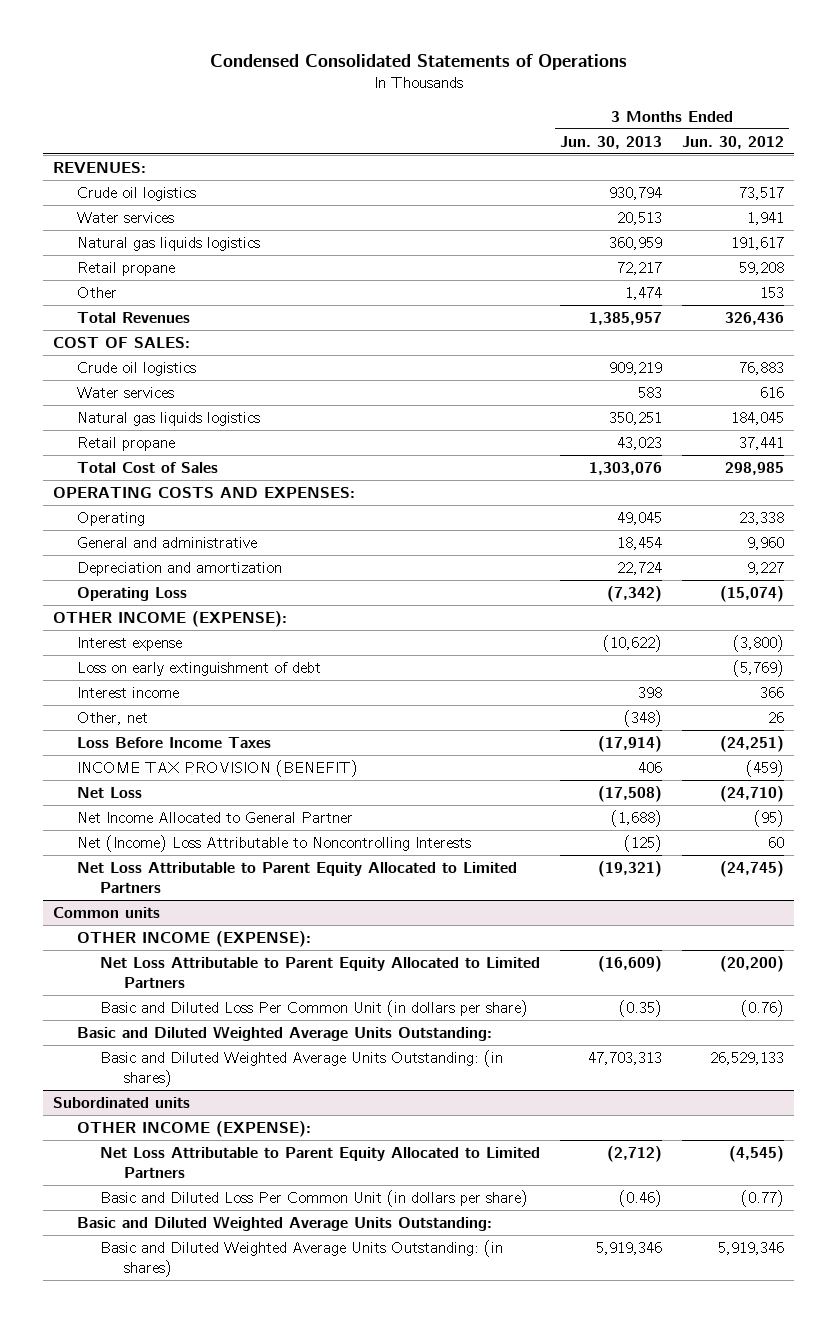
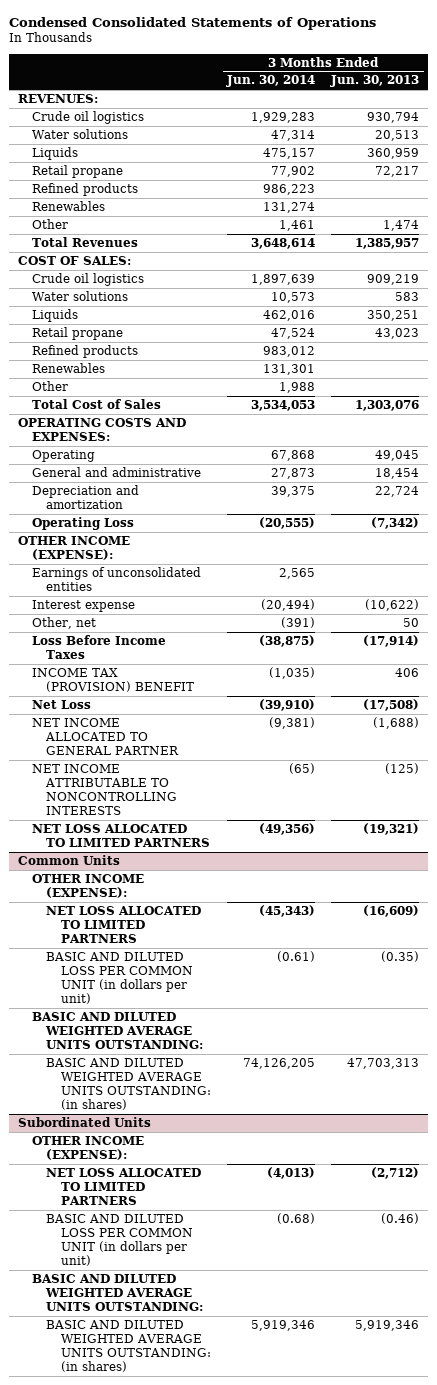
[682,135,785,149] Jun. 30, 2012 -> none
none -> [225,75,315,88] Jun. 30, 2014
[76,211,174,223] Water services -> [31,128,128,139] Water solutions
[76,236,260,251] Natural gas liquids logistics -> [31,146,78,160] Liquids
none -> [31,182,138,196] Refined products
none -> [31,200,105,211] Renewables
[76,386,174,398] Water services -> [31,290,128,301] Water solutions
[76,411,260,426] Natural gas liquids logistics -> [31,308,78,322] Liquids
none -> [31,344,138,358] Refined products
none -> [31,362,105,373] Renewables
none -> [31,380,68,391] Other
none -> [31,566,201,592] Earnings of unconsolidated entities
[76,661,321,676] Loss on early extinguishment of debt -> none
[76,686,179,698] Interest income -> none
[624,709,663,727] (348) -> [403,617,420,627] 50
[76,759,358,777] INCOME TAX PROVISION (BENEFIT) -> [31,667,195,693] INCOME TAX (PROVISION) BENEFIT
[76,811,353,823] Net Income Allocated to General Partner -> [31,717,180,756] NET INCOME ALLOCATED TO GENERAL PARTNER
[76,834,471,852] Net (Income) Loss Attributable to Noncontrolling Interests -> [31,763,178,816] NET INCOME ATTRIBUTABLE TO NONCONTROLLING INTERESTS
[76,861,517,893] Net Loss Attributable to Parent Equity Allocated to Limited Partners -> [31,823,211,848] NET LOSS ALLOCATED TO LIMITED PARTNERS
[53,906,161,918] Common units -> [17,854,120,865] Common Units
[100,956,541,988] Net Loss Attributable to Parent Equity Allocated to Limited Partners -> [46,905,202,944] NET LOSS ALLOCATED TO LIMITED PARTNERS
[100,999,529,1017] Basic and Diluted Loss Per Common Unit (in dollars per share) -> [46,951,193,1005] BASIC AND DILUTED LOSS PER COMMON UNIT (in dollars per unit)
[76,1025,492,1041] Basic and Diluted Weighted Average Units Outstanding: -> [31,1011,204,1050] BASIC AND DILUTED WEIGHTED AVERAGE UNITS OUTSTANDING:
[100,1049,504,1087] Basic and Diluted Weighted Average Units Outstanding: (in shares) -> [46,1057,211,1111] BASIC AND DILUTED WEIGHTED AVERAGE UNITS OUTSTANDING: (in shares)
[53,1096,191,1108] Subordinated units -> [17,1116,151,1127] Subordinated Units
[100,1146,541,1178] Net Loss Attributable to Parent Equity Allocated to Limited Partners -> [46,1167,202,1206] NET LOSS ALLOCATED TO LIMITED PARTNERS
[100,1189,529,1207] Basic and Diluted Loss Per Common Unit (in dollars per share) -> [46,1213,193,1267] BASIC AND DILUTED LOSS PER COMMON UNIT (in dollars per unit)
[76,1215,492,1231] Basic and Diluted Weighted Average Units Outstanding: -> [31,1273,204,1312] BASIC AND DILUTED WEIGHTED AVERAGE UNITS OUTSTANDING:
[100,1239,504,1277] Basic and Diluted Weighted Average Units Outstanding: (in shares) -> [46,1319,211,1373] BASIC AND DILUTED WEIGHTED AVERAGE UNITS OUTSTANDING: (in shares)

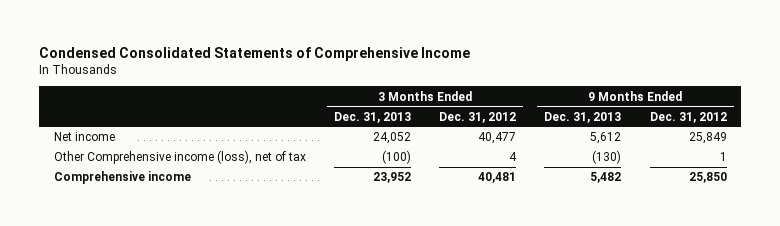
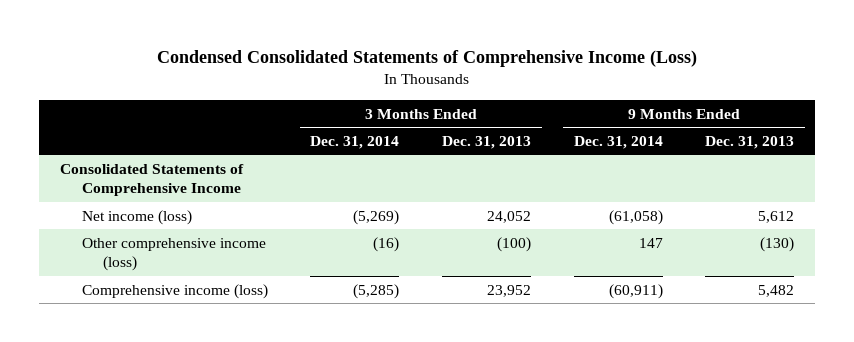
[39,47,471,62] Condensed Consolidated Statements of Comprehensive Income -> [157,50,698,68] Condensed Consolidated Statements of Comprehensive Income (Loss)
[439,111,517,123] Dec. 31, 2012 -> none
[649,111,727,123] Dec. 31, 2012 -> none
none -> [310,135,400,149] Dec. 31, 2014
none -> [573,135,663,149] Dec. 31, 2014
none -> [60,163,245,197] Consolidated Statements of Comprehensive Income
[53,132,115,142] Net income -> [81,209,192,225] Net income (loss)
[53,150,306,165] Other Comprehensive income (loss), net of tax -> [81,237,266,272] Other comprehensive income (loss)
[53,171,191,185] Comprehensive income -> [81,283,268,299] Comprehensive income (loss)

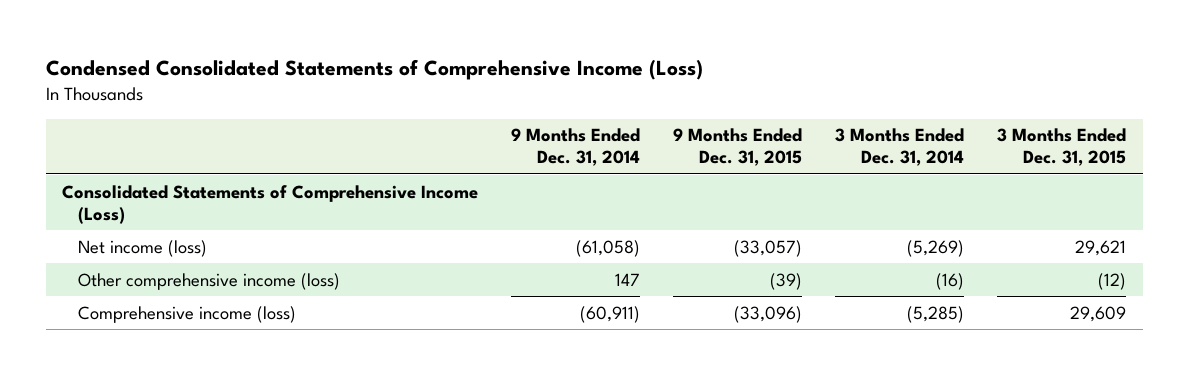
[441,135,531,149] Dec. 31, 2013 -> none
[705,135,795,149] Dec. 31, 2013 -> none
none -> [673,128,803,167] 9 Months Ended Dec. 31, 2015
none -> [997,128,1127,167] 3 Months Ended Dec. 31, 2015
[60,163,245,197] Consolidated Statements of Comprehensive Income -> [62,184,479,224] Consolidated Statements of Comprehensive Income (Loss)

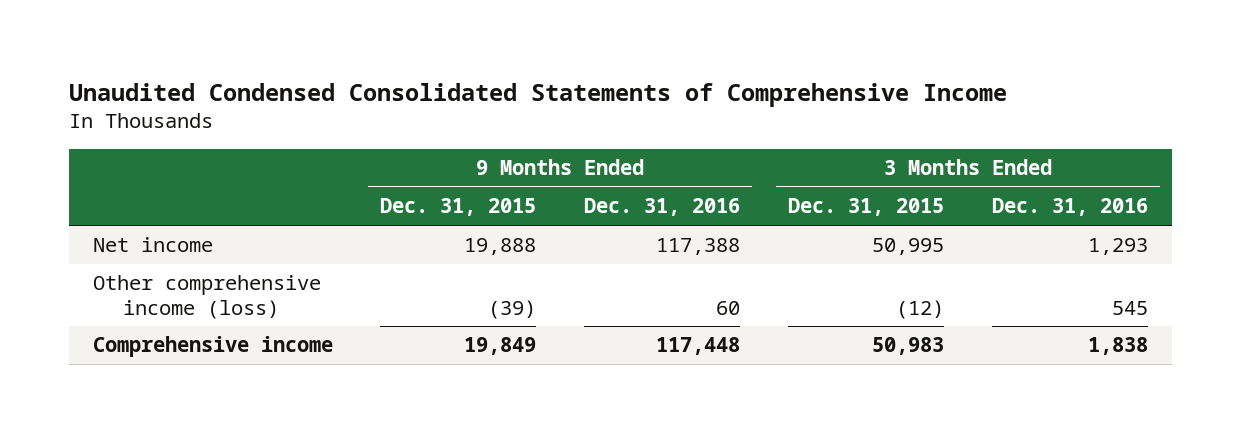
[45,58,703,80] Condensed Consolidated Statements of Comprehensive Income (Loss) -> [68,82,1007,107] Unaudited Condensed Consolidated Statements of Comprehensive Income
[511,128,641,167] 9 Months Ended Dec. 31, 2014 -> none
[835,128,965,167] 3 Months Ended Dec. 31, 2014 -> none
none -> [584,198,741,217] Dec. 31, 2016
none -> [991,198,1148,217] Dec. 31, 2016
[62,184,479,224] Consolidated Statements of Comprehensive Income (Loss) -> none
[78,239,208,257] Net income (loss) -> [92,237,213,253] Net income
[734,239,803,257] (33,057) -> [464,238,537,256] 19,888
[1075,239,1127,256] 29,621 -> [871,238,944,256] 50,995
[78,305,297,323] Comprehensive income (loss) -> [92,336,333,358] Comprehensive income
[734,305,803,323] (33,096) -> [464,337,537,356] 19,849
[1070,305,1127,322] 29,609 -> [871,337,944,356] 50,983

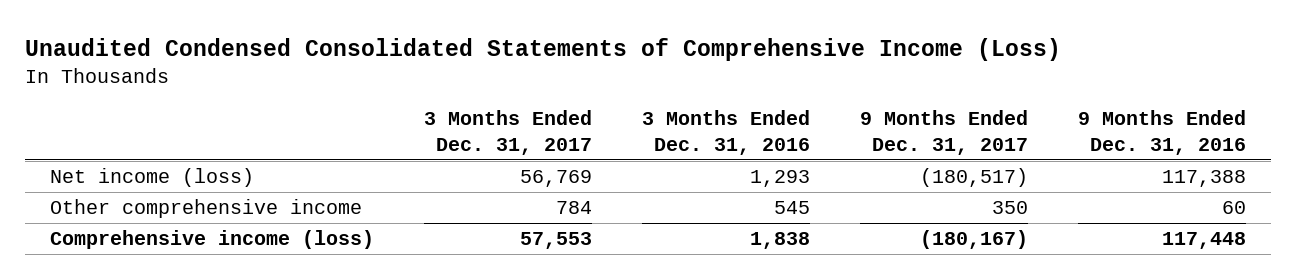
[68,82,1007,107] Unaudited Condensed Consolidated Statements of Comprehensive Income -> [24,37,1061,61] Unaudited Condensed Consolidated Statements of Comprehensive Income (Loss)
[380,198,537,217] Dec. 31, 2015 -> none
[787,198,944,217] Dec. 31, 2015 -> none
none -> [423,110,592,155] 3 Months Ended Dec. 31, 2017
none -> [860,110,1029,155] 9 Months Ended Dec. 31, 2017
[92,237,213,253] Net income -> [49,168,254,188] Net income (loss)
[92,275,321,319] Other comprehensive income (loss) -> [49,199,362,219] Other comprehensive income
[92,336,333,358] Comprehensive income -> [49,230,374,250] Comprehensive income (loss)

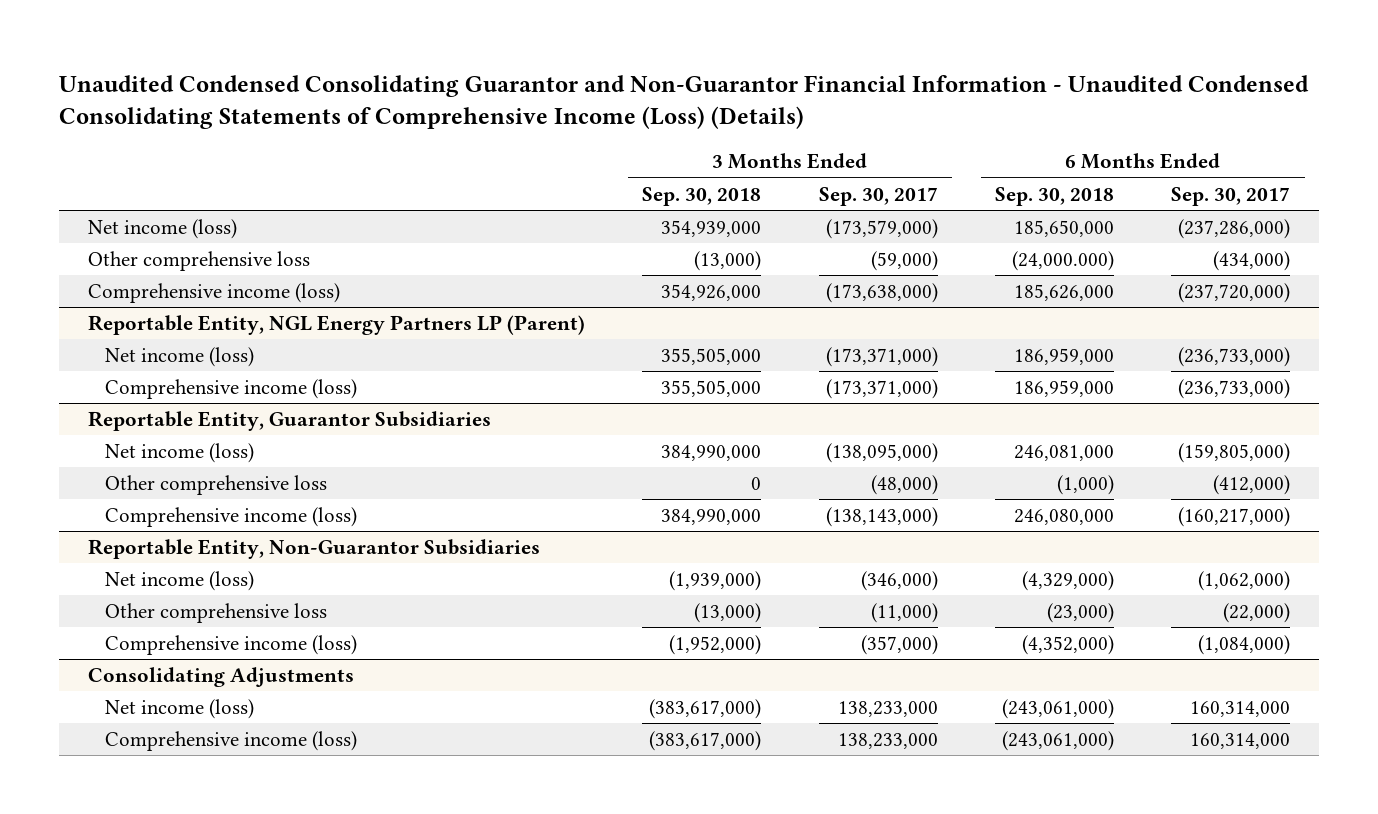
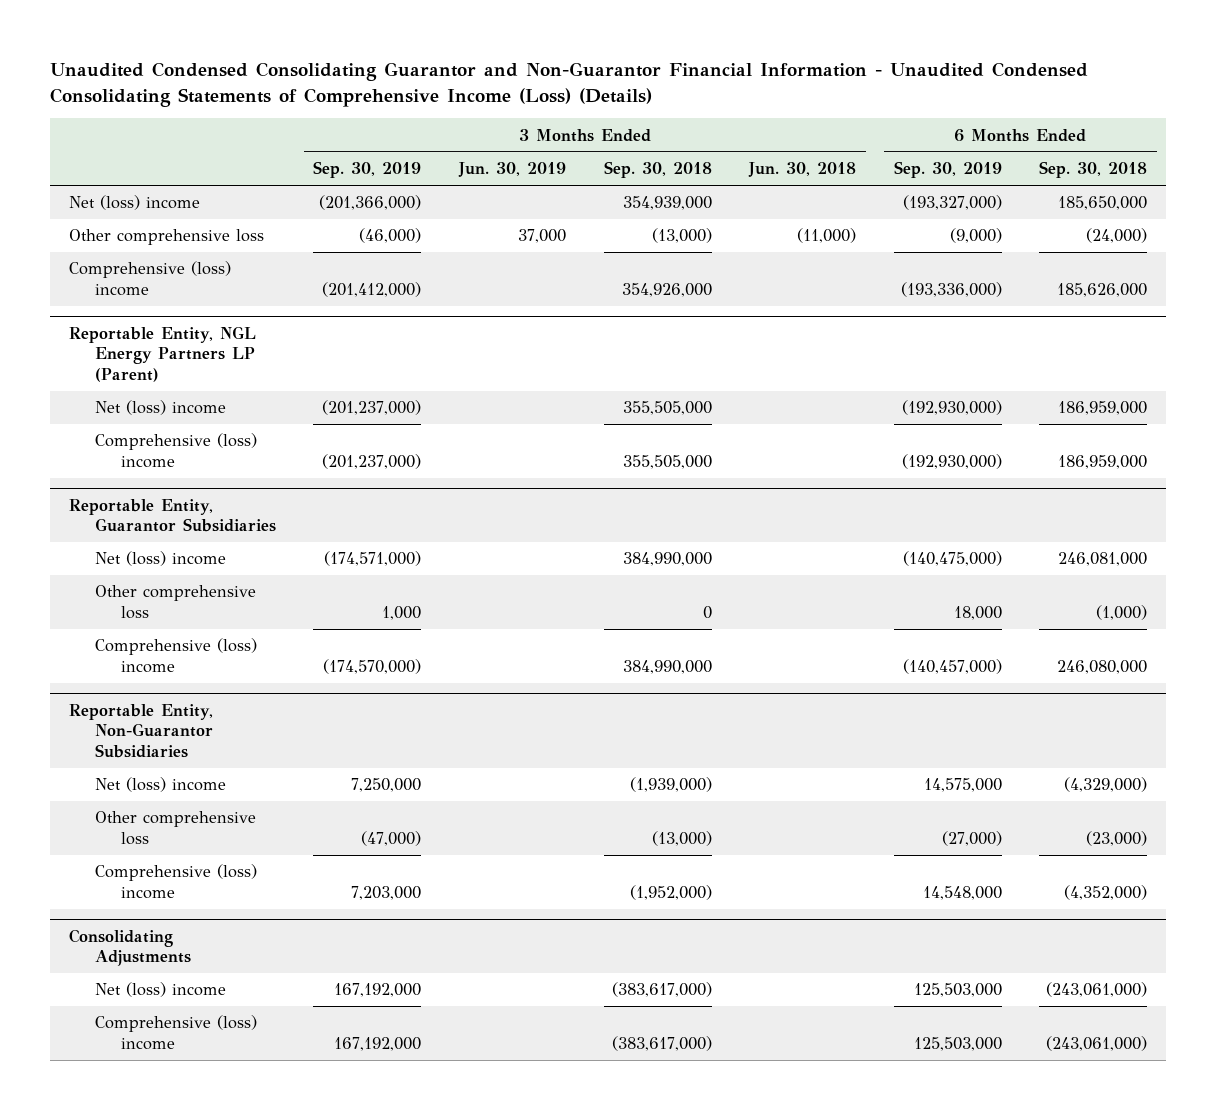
[818,186,938,206] Sep. 30, 2017 -> none
[1171,186,1291,206] Sep. 30, 2017 -> none
none -> [313,161,422,179] Sep. 30, 2019
none -> [457,162,566,178] Jun. 30, 2019
none -> [748,162,857,178] Jun. 30, 2018
none -> [893,161,1002,179] Sep. 30, 2019
[87,218,237,239] Net income (loss) -> [68,195,200,211] Net (loss) income
[1011,250,1114,271] (24,000.000) -> [1086,228,1148,244] (24,000)
[87,282,340,303] Comprehensive income (loss) -> [68,261,231,297] Comprehensive (loss) income
[104,346,254,367] Net income (loss) -> [94,400,226,416] Net (loss) income
[104,378,357,399] Comprehensive income (loss) -> [94,433,257,469] Comprehensive (loss) income
[104,442,254,463] Net income (loss) -> [94,551,226,567] Net (loss) income
[104,506,357,527] Comprehensive income (loss) -> [94,638,257,674] Comprehensive (loss) income
[104,570,254,591] Net income (loss) -> [94,777,226,793] Net (loss) income
[104,634,357,655] Comprehensive income (loss) -> [94,864,257,900] Comprehensive (loss) income
[104,698,254,719] Net income (loss) -> [94,982,226,998] Net (loss) income
[104,730,357,751] Comprehensive income (loss) -> [94,1015,257,1051] Comprehensive (loss) income

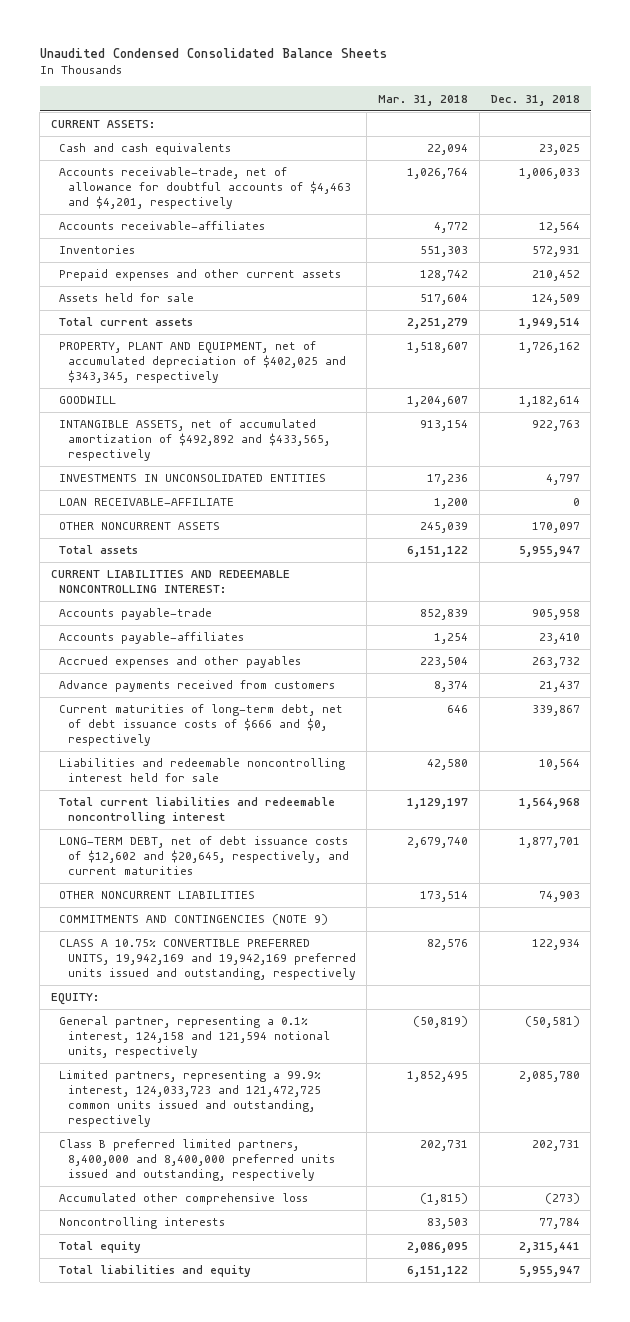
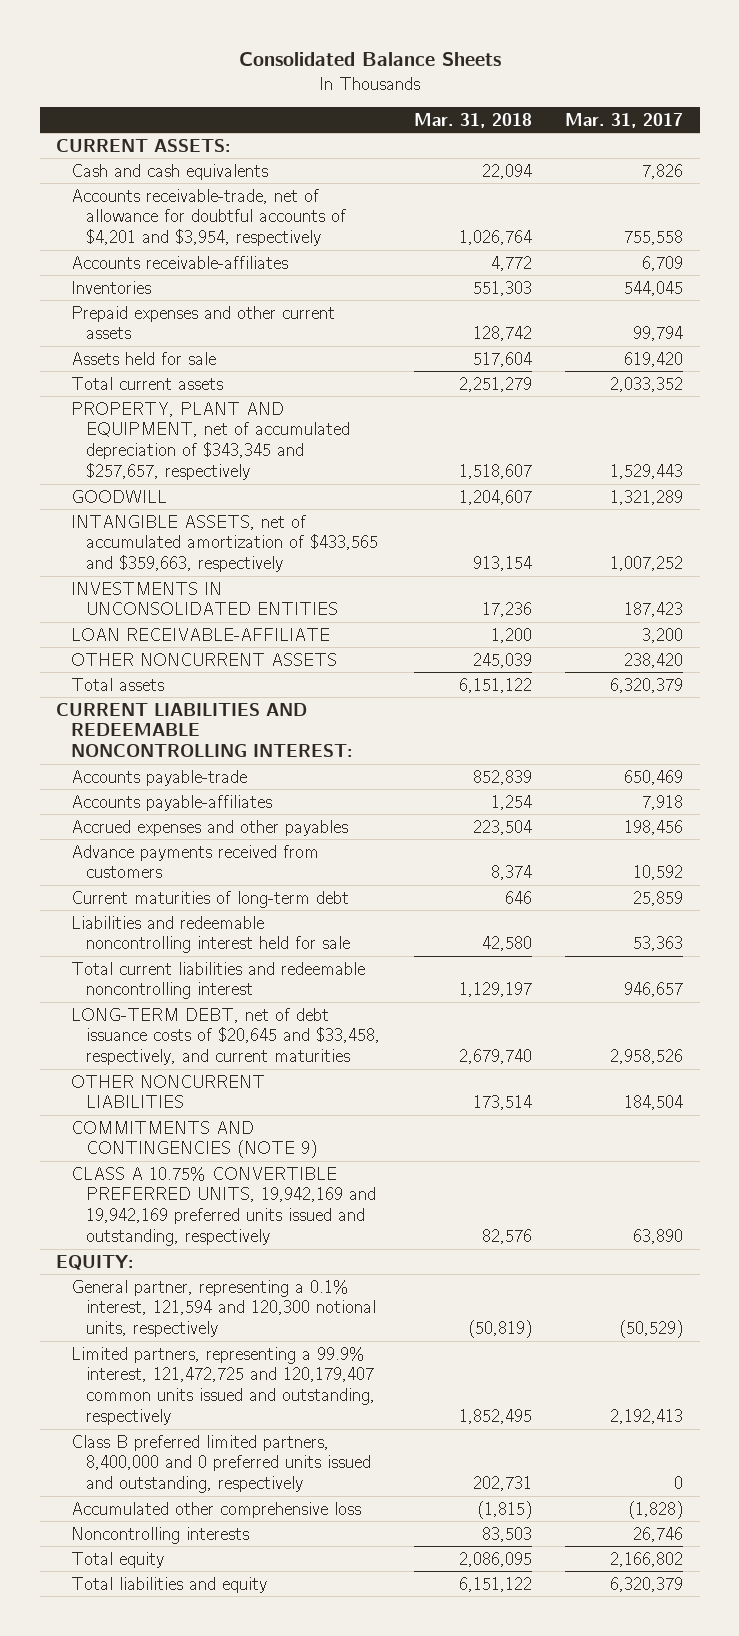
[39,48,387,59] Unaudited Condensed Consolidated Balance Sheets -> [238,52,501,67] Consolidated Balance Sheets
[490,94,580,106] Dec. 31, 2018 -> none
none -> [564,112,683,128] Mar. 31, 2017
[59,167,351,209] Accounts receivable-trade, net of allowance for doubtful accounts of $4,463 and $4,201, respectively -> [71,188,347,247] Accounts receivable-trade, net of allowance for doubtful accounts of $4,201 and $3,954, respectively
[59,341,346,383] PROPERTY, PLANT AND EQUIPMENT, net of accumulated depreciation of $402,025 and $343,345, respectively -> [71,401,351,480] PROPERTY, PLANT AND EQUIPMENT, net of accumulated depreciation of $343,345 and $257,657, respectively
[59,419,330,461] INTANGIBLE ASSETS, net of accumulated amortization of $492,892 and $433,565, respectively -> [71,514,379,573] INTANGIBLE ASSETS, net of accumulated amortization of $433,565 and $359,663, respectively
[59,704,344,746] Current maturities of long-term debt, net of debt issuance costs of $666 and $0, respectively -> [71,890,350,908] Current maturities of long-term debt
[59,836,349,875] LONG-TERM DEBT, net of debt issuance costs of $12,602 and $20,645, respectively, and current maturities -> [71,1007,381,1066] LONG-TERM DEBT, net of debt issuance costs of $20,645 and $33,458, respectively, and current maturities
[59,1016,330,1058] General partner, representing a 0.1% interest, 124,158 and 121,594 notional units, respectively -> [71,1279,377,1338] General partner, representing a 0.1% interest, 121,594 and 120,300 notional units, respectively
[59,1070,322,1127] Limited partners, representing a 99.9% interest, 124,033,723 and 121,472,725 common units issued and outstanding, respectively -> [71,1346,376,1425] Limited partners, representing a 99.9% interest, 121,472,725 and 120,179,407 common units issued and outstanding, respectively
[59,1139,335,1181] Class B preferred limited partners, 8,400,000 and 8,400,000 preferred units issued and outstanding, respectively -> [71,1434,372,1494] Class B preferred limited partners, 8,400,000 and 0 preferred units issued and outstanding, respectively

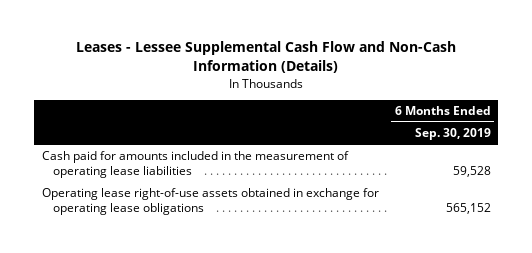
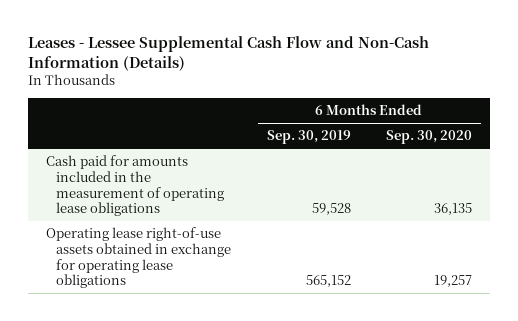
none -> [386,130,473,145] Sep. 30, 2020
[41,151,349,179] Cash paid for amounts included in the measurement of operating lease liabilities -> [46,155,225,217] Cash paid for amounts included in the measurement of operating lease obligations

